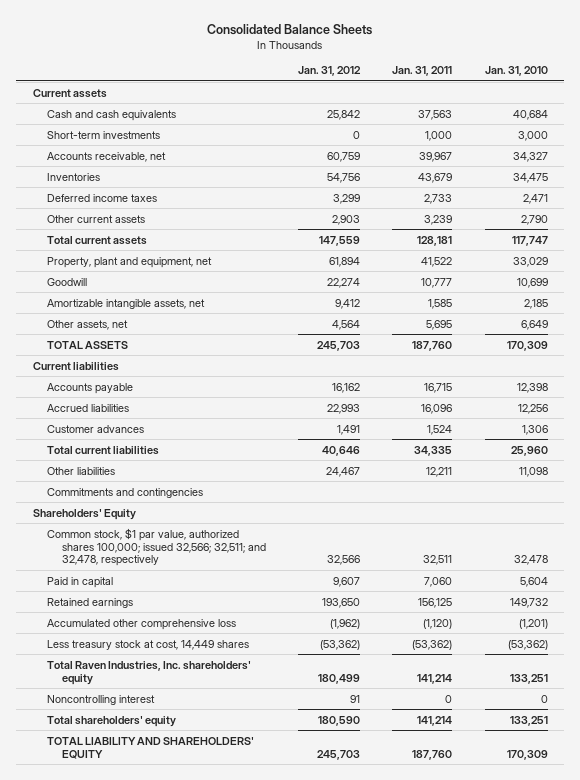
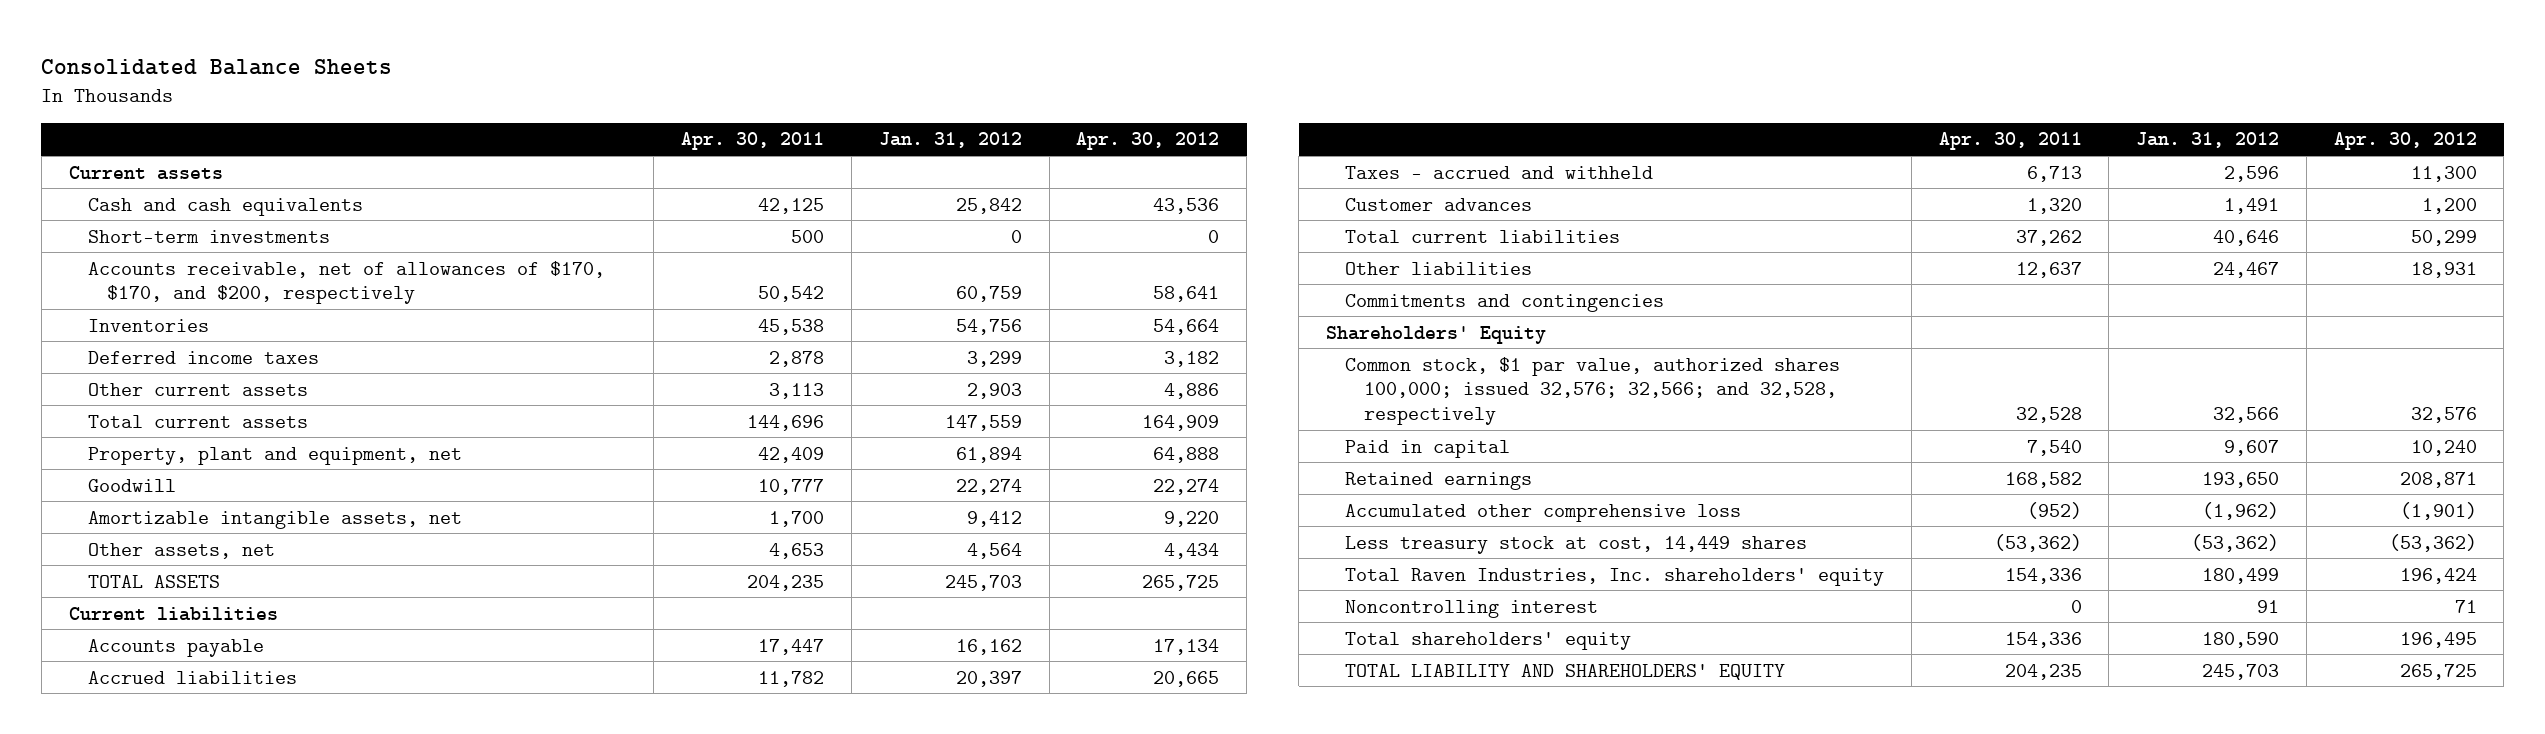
[392,66,453,77] Jan. 31, 2011 -> none
[484,66,548,77] Jan. 31, 2010 -> none
none -> [681,132,825,151] Apr. 30, 2011
none -> [1076,132,1220,151] Apr. 30, 2012
[47,151,167,162] Accounts receivable, net -> [87,260,605,305] Accounts receivable, net of allowances of $170, $170, and $200, respectively
[327,403,361,414] 22,993 -> [955,670,1022,687] 20,397
none -> [1345,165,1654,179] Taxes - accrued and withheld
[47,527,266,567] Common stock, $1 par value, authorized shares 100,000; issued 32,566; 32,511; and 32,478, respectively -> [1345,356,1841,426] Common stock, $1 par value, authorized shares 100,000; issued 32,576; 32,566; and 32,528, respectively

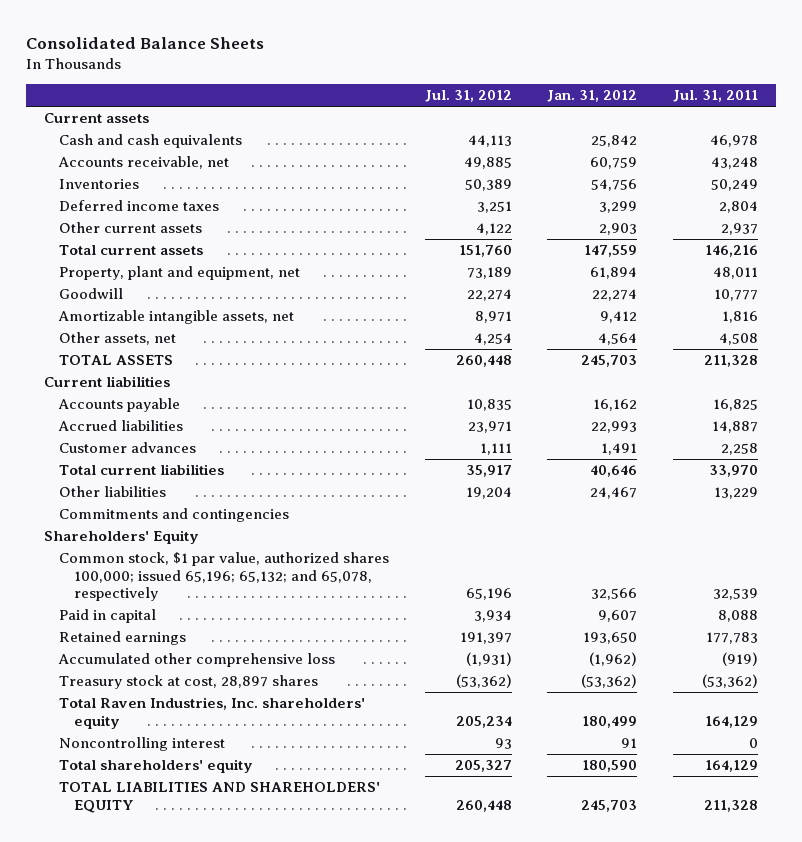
[681,132,825,151] Apr. 30, 2011 -> none
[1076,132,1220,151] Apr. 30, 2012 -> none
none -> [424,90,512,103] Jul. 31, 2012
none -> [673,90,759,103] Jul. 31, 2011
[87,229,330,243] Short-term investments -> none
[87,260,605,305] Accounts receivable, net of allowances of $170, $170, and $200, respectively -> [57,156,229,170] Accounts receivable, net
[1345,165,1654,179] Taxes - accrued and withheld -> none
[955,670,1022,687] 20,397 -> [591,421,638,434] 22,993
[1345,356,1841,426] Common stock, $1 par value, authorized shares 100,000; issued 32,576; 32,566; and 32,528, respectively -> [58,552,389,602] Common stock, $1 par value, authorized shares 100,000; issued 65,196; 65,132; and 65,078, respectively
[1345,535,1808,554] Less treasury stock at cost, 14,449 shares -> [58,675,318,690] Treasury stock at cost, 28,897 shares
[1345,663,1786,680] TOTAL LIABILITY AND SHAREHOLDERS' EQUITY -> [58,782,380,813] TOTAL LIABILITIES AND SHAREHOLDERS' EQUITY

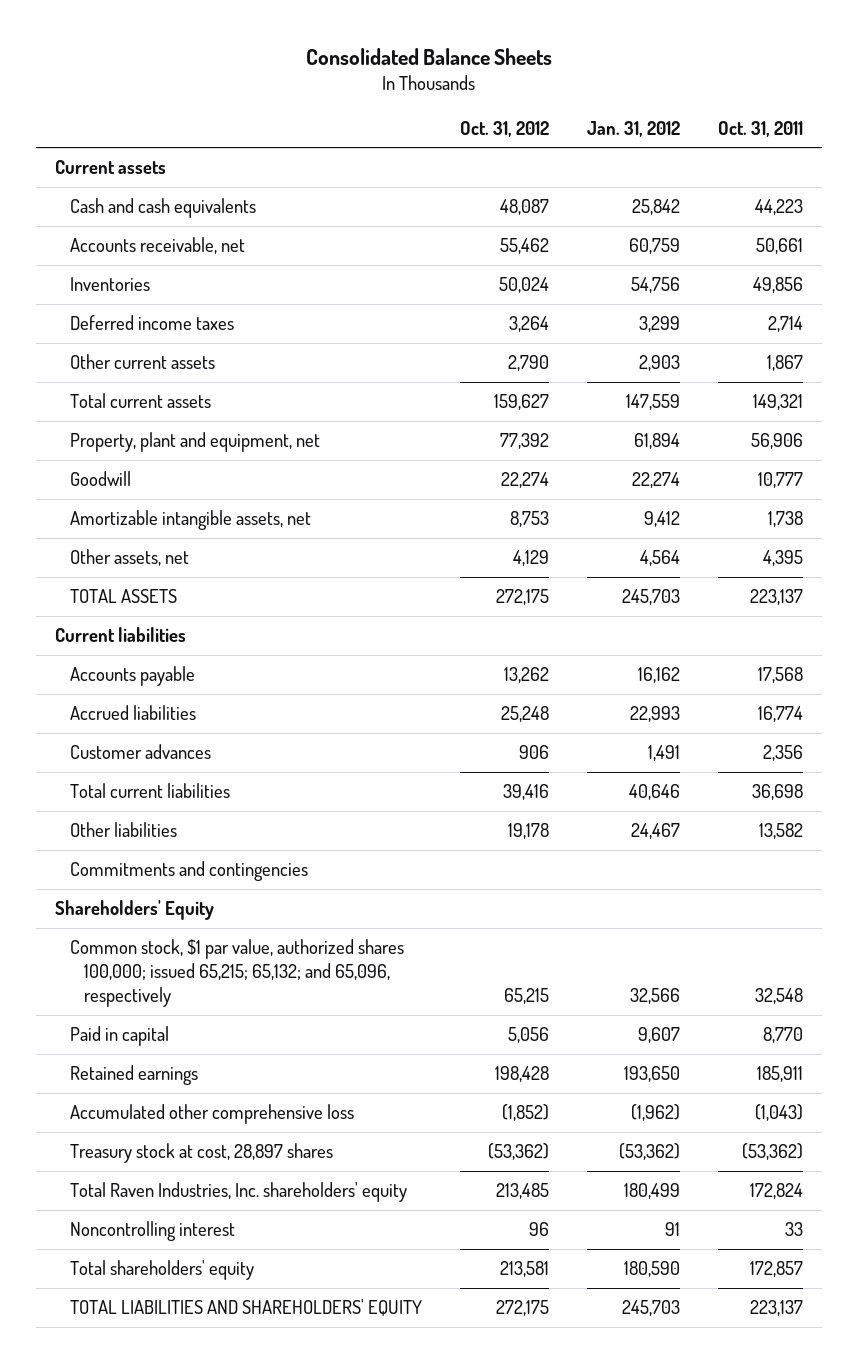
[424,90,512,103] Jul. 31, 2012 -> none
[673,90,759,103] Jul. 31, 2011 -> none
none -> [459,120,549,137] Oct. 31, 2012
none -> [718,120,804,137] Oct. 31, 2011
[58,552,389,602] Common stock, $1 par value, authorized shares 100,000; issued 65,196; 65,132; and 65,078, respectively -> [69,939,404,1008] Common stock, $1 par value, authorized shares 100,000; issued 65,215; 65,132; and 65,096, respectively

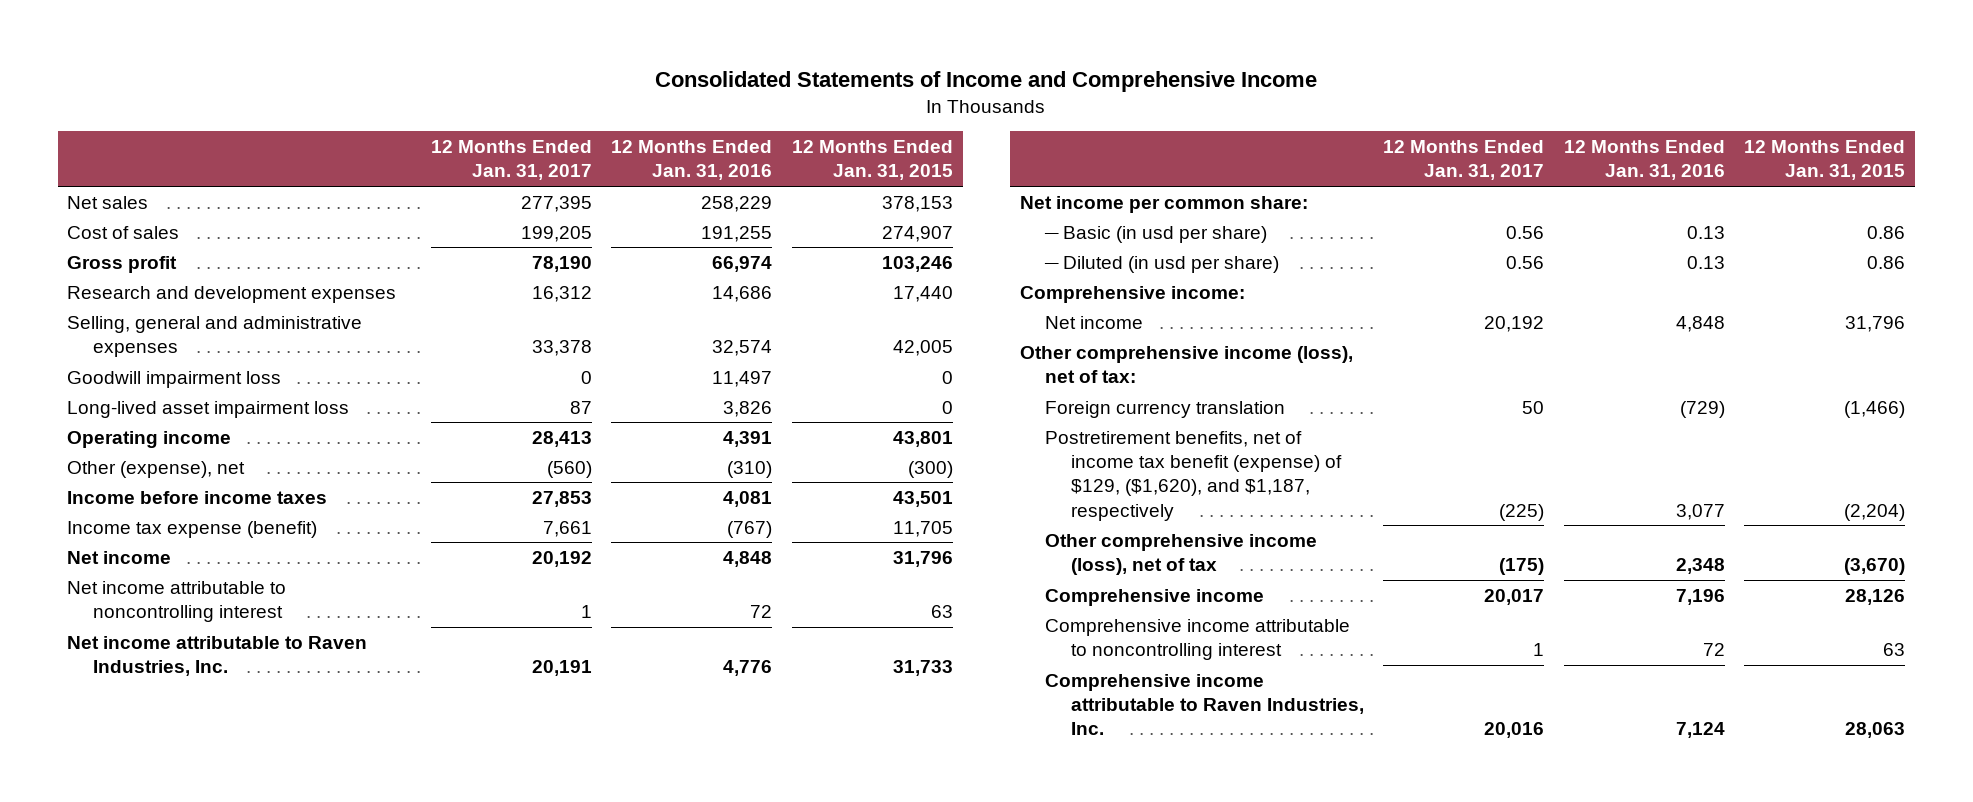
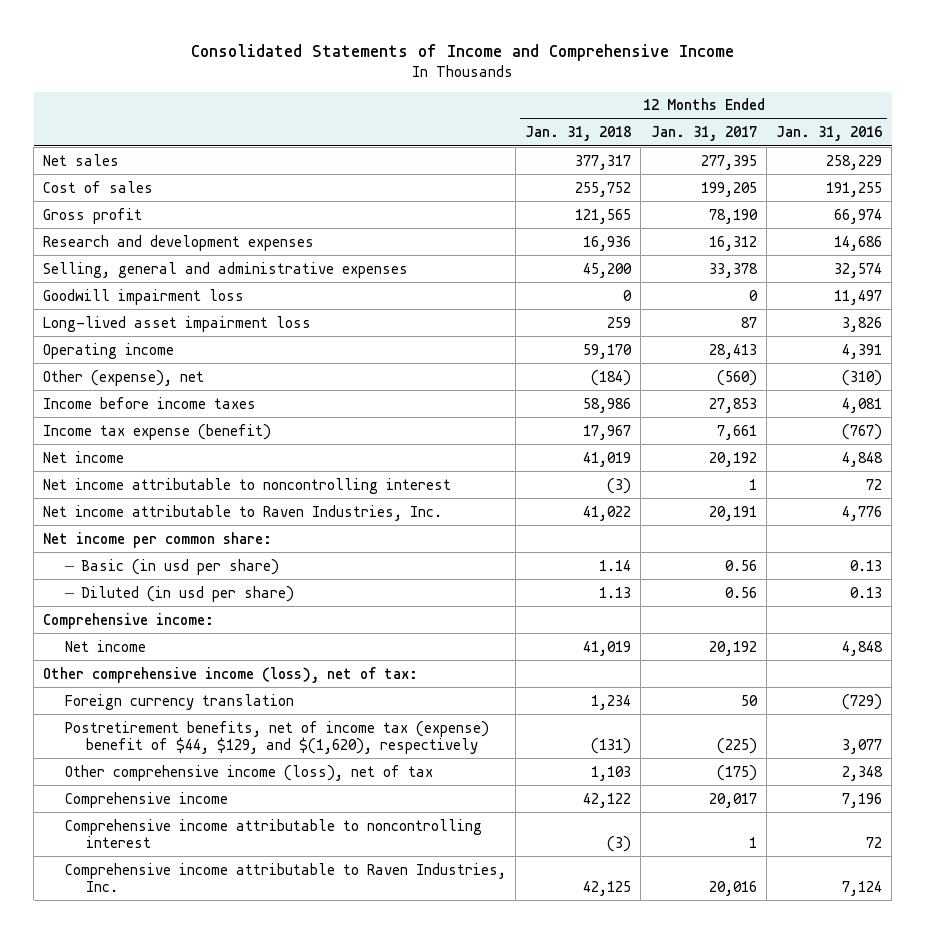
[791,140,953,181] 12 Months Ended Jan. 31, 2015 -> none
none -> [525,126,632,142] Jan. 31, 2018
[1045,430,1343,521] Postretirement benefits, net of income tax benefit (expense) of $129, ($1,620), and $1,187, respectively -> [64,720,489,754] Postretirement benefits, net of income tax (expense) benefit of $44, $129, and $(1,620), respectively

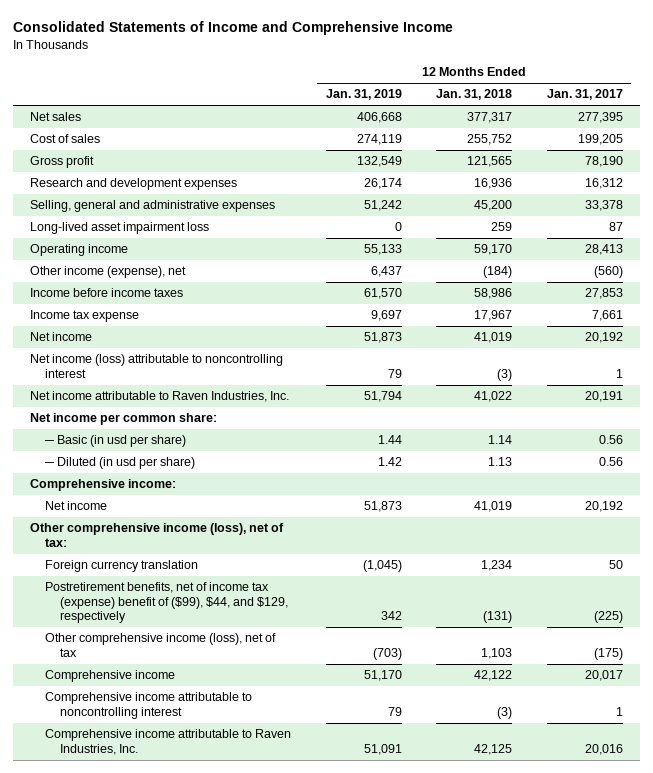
[776,126,883,142] Jan. 31, 2016 -> none
none -> [325,89,402,101] Jan. 31, 2019
[43,288,245,305] Goodwill impairment loss -> none
[43,369,205,386] Other (expense), net -> [30,266,187,279] Other income (expense), net
[43,423,272,440] Income tax expense (benefit) -> [30,310,140,323] Income tax expense
[43,477,452,494] Net income attributable to noncontrolling interest -> [30,354,284,378] Net income (loss) attributable to noncontrolling interest
[64,720,489,754] Postretirement benefits, net of income tax (expense) benefit of $44, $129, and $(1,620), respectively -> [45,582,289,624] Postretirement benefits, net of income tax (expense) benefit of ($99), $44, and $129, respectively

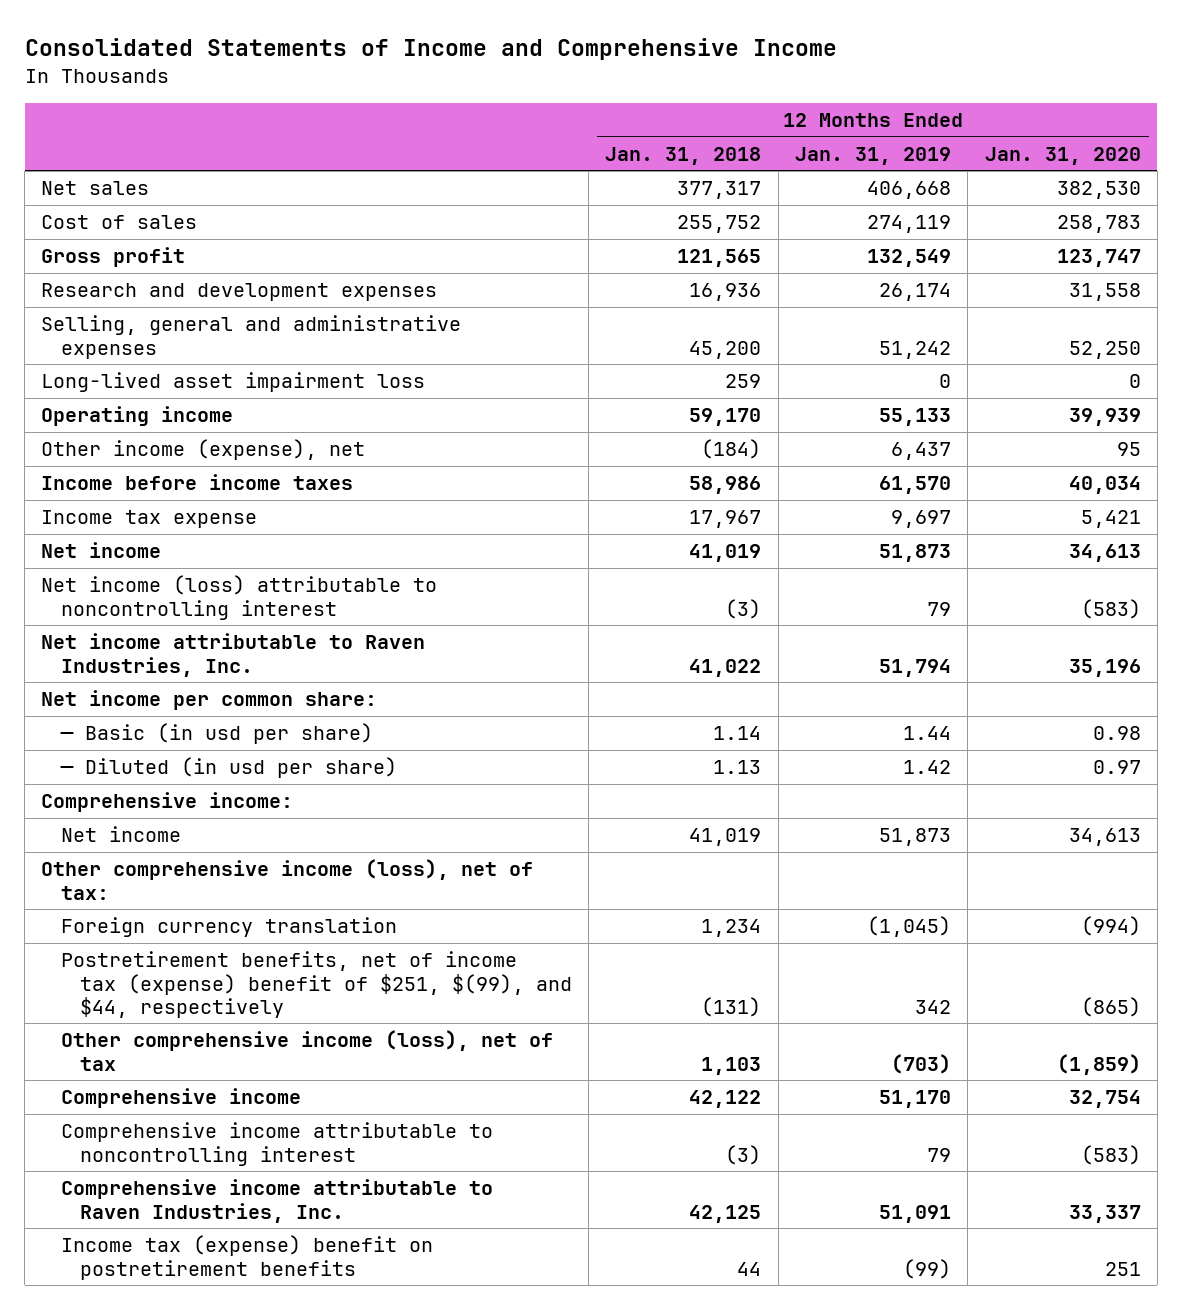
[546,89,623,101] Jan. 31, 2017 -> none
none -> [984,146,1141,165] Jan. 31, 2020
[45,582,289,624] Postretirement benefits, net of income tax (expense) benefit of ($99), $44, and $129, respectively -> [60,951,572,1018] Postretirement benefits, net of income tax (expense) benefit of $251, $(99), and $44, respectively
none -> [60,1235,433,1280] Income tax (expense) benefit on postretirement benefits

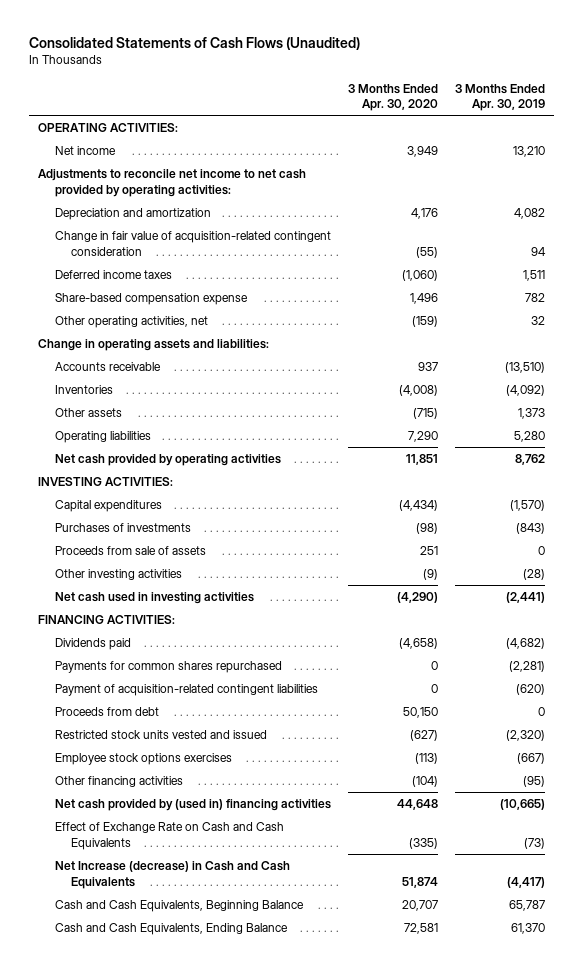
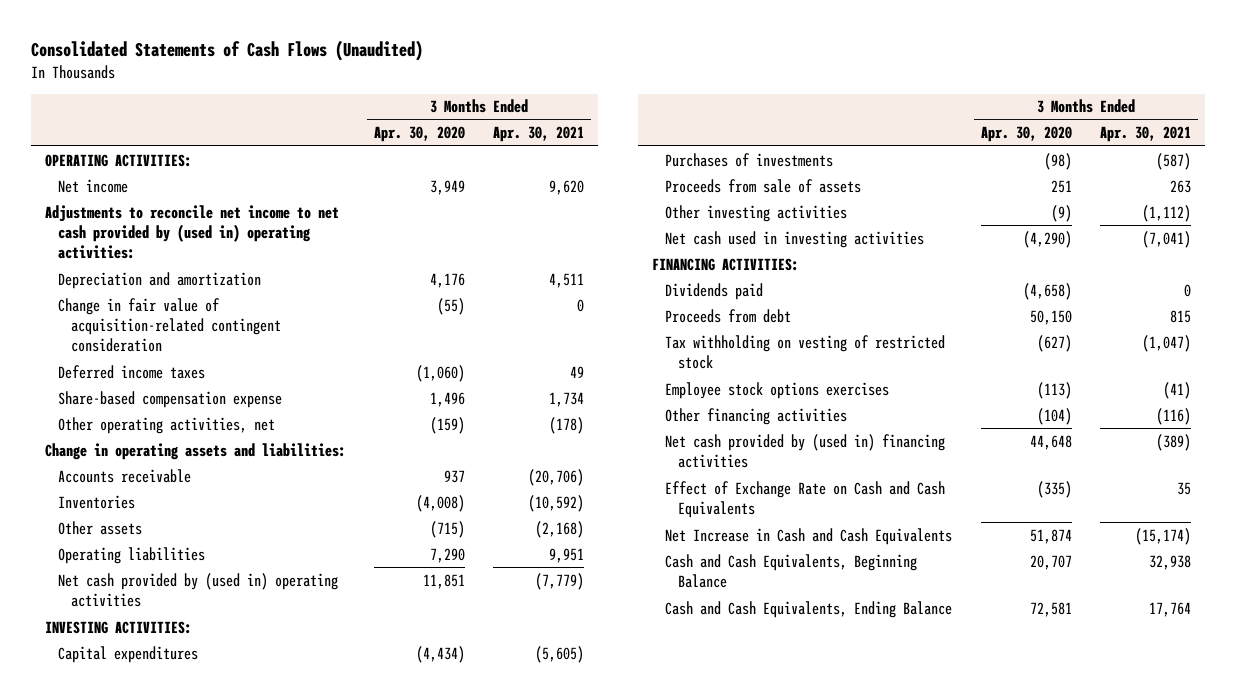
[455,83,546,112] 3 Months Ended Apr. 30, 2019 -> none
none -> [493,126,585,143] Apr. 30, 2021
[37,169,306,197] Adjustments to reconcile net income to net cash provided by operating activities: -> [45,204,340,260] Adjustments to reconcile net income to net cash provided by (used in) operating activities:
[54,454,281,467] Net cash provided by operating activities -> [58,572,339,608] Net cash provided by (used in) operating activities
[54,661,282,674] Payments for common shares repurchased -> none
[54,684,318,697] Payment of acquisition-related contingent liabilities -> none
[54,730,267,740] Restricted stock units vested and issued -> [665,334,946,370] Tax withholding on vesting of restricted stock
[54,861,290,889] Net Increase (decrease) in Cash and Cash Equivalents -> [665,527,953,545] Net Increase in Cash and Cash Equivalents

